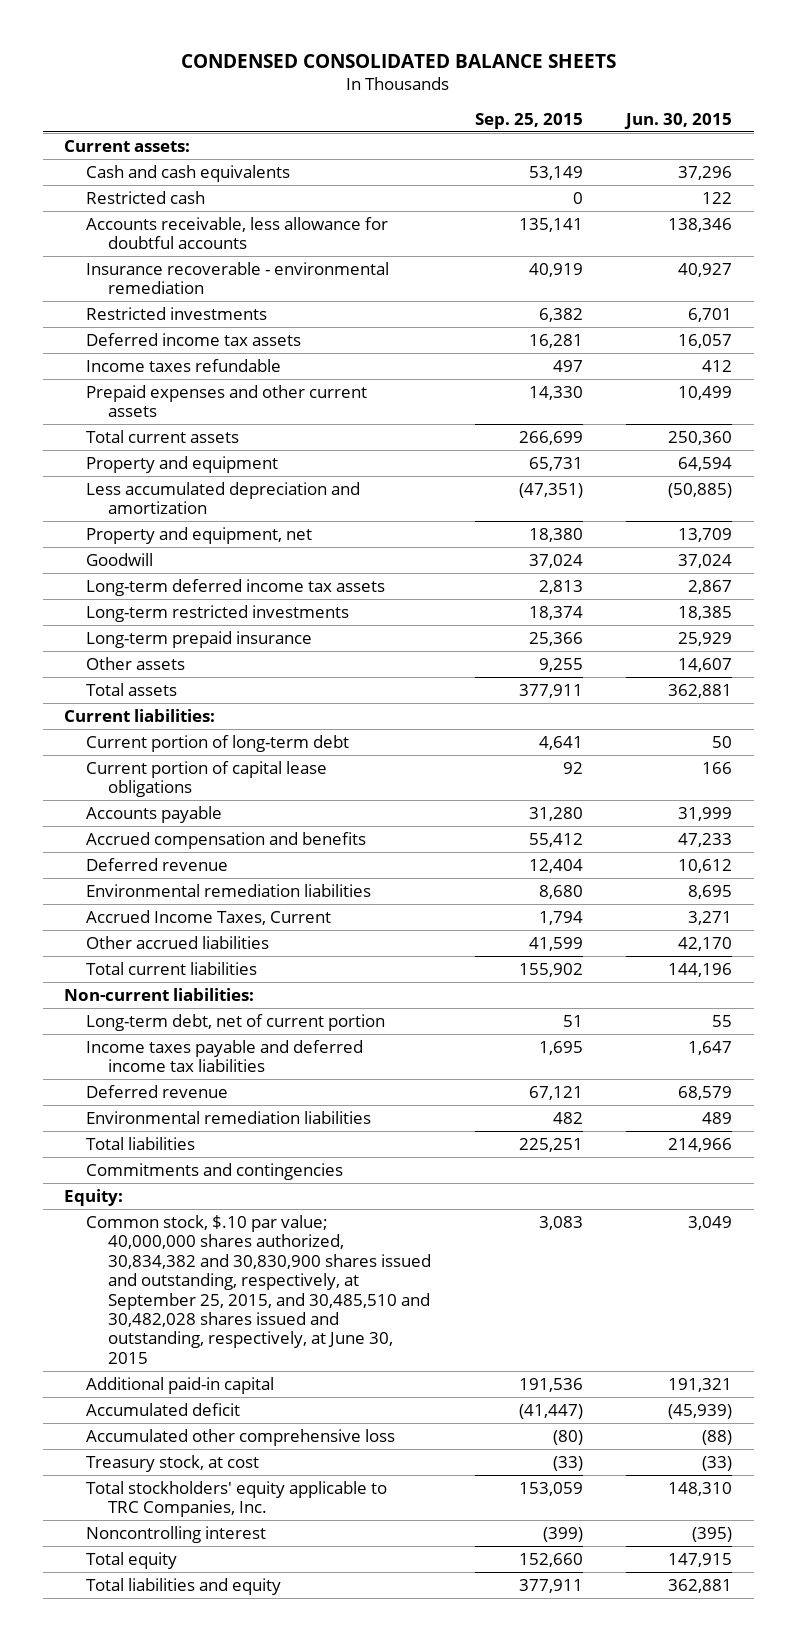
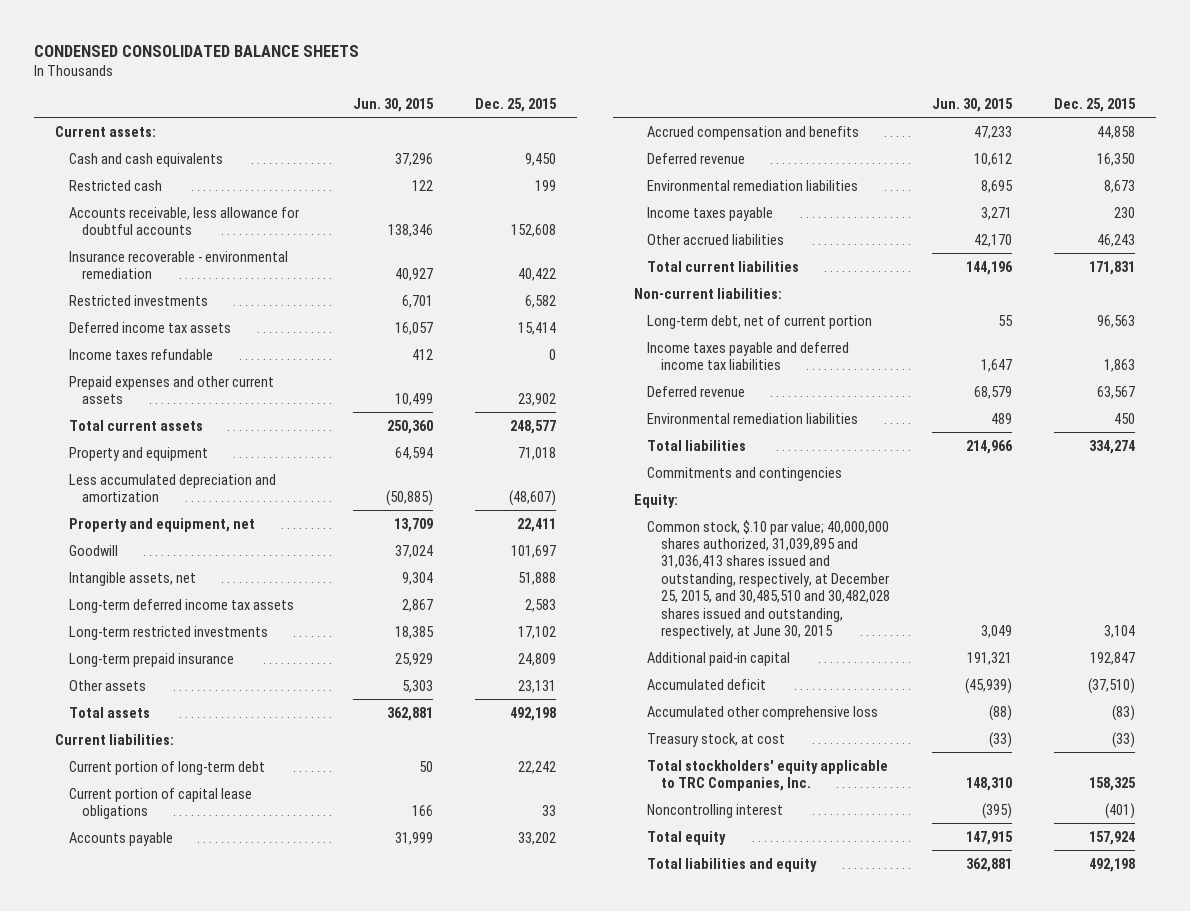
[474,112,583,129] Sep. 25, 2015 -> none
none -> [475,98,558,113] Dec. 25, 2015
none -> [68,571,196,586] Intangible assets, net
[678,657,733,672] 14,607 -> [401,679,433,693] 5,303
[86,909,332,925] Accrued Income Taxes, Current -> [647,206,774,221] Income taxes payable
[86,1214,432,1364] Common stock, $.10 par value; 40,000,000 shares authorized, 30,834,382 and 30,830,900 shares issued and outstanding, respectively, at September 25, 2015, and 30,485,510 and 30,482,028 shares issued and outstanding, respectively, at June 30, 2015 -> [647,519,890,640] Common stock, $.10 par value; 40,000,000 shares authorized, 31,039,895 and 31,036,413 shares issued and outstanding, respectively, at December 25, 2015, and 30,485,510 and 30,482,028 shares issued and outstanding, respectively, at June 30, 2015

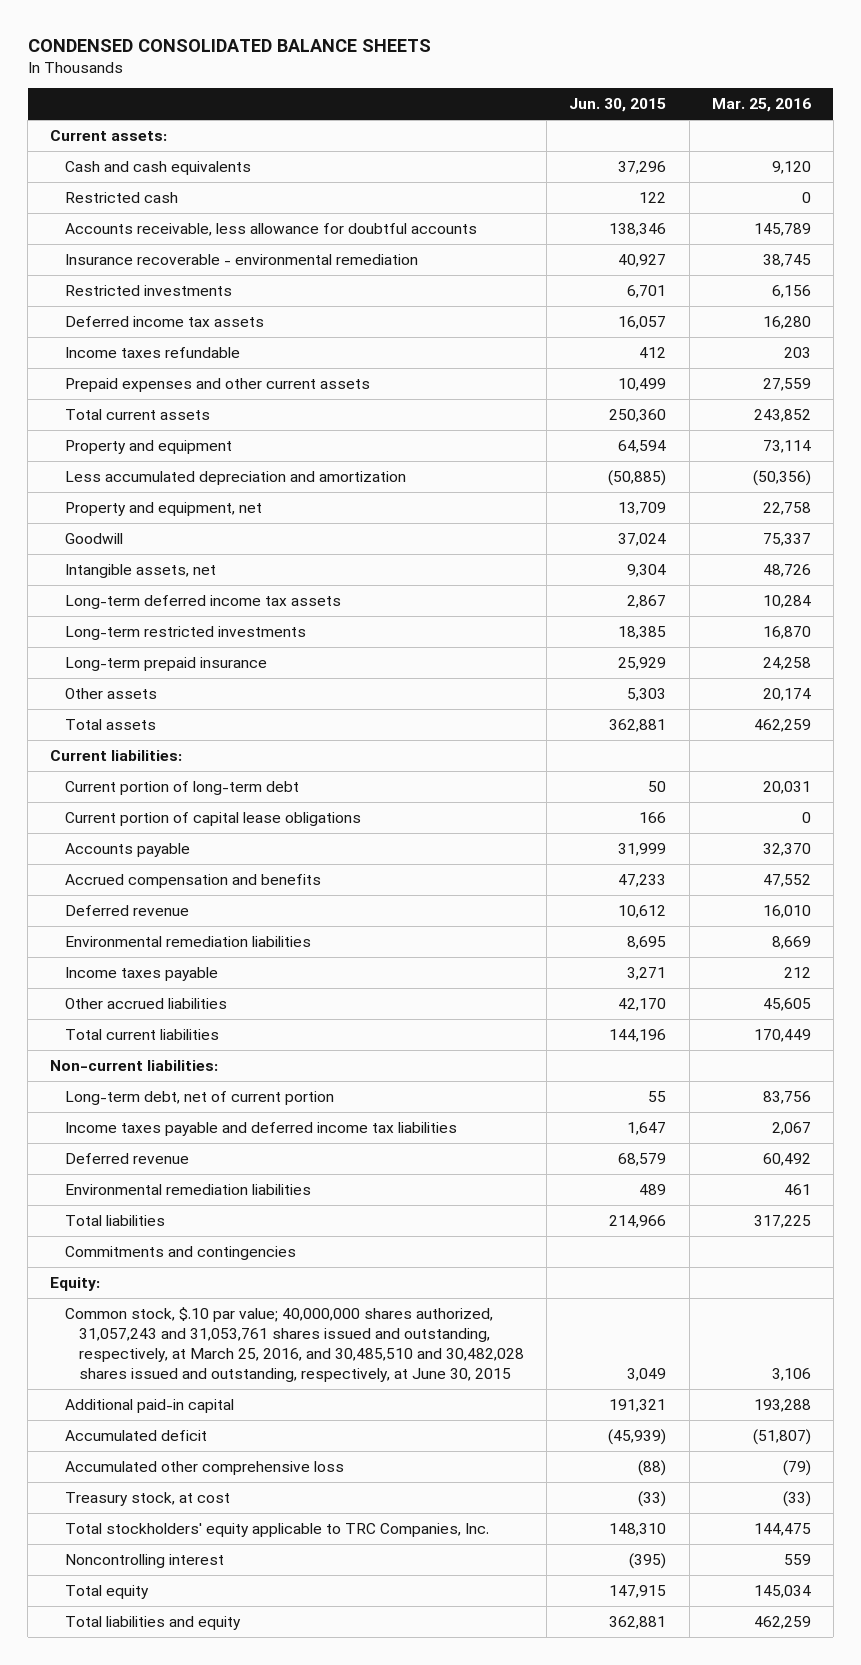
[475,98,558,113] Dec. 25, 2015 -> none
none -> [711,98,811,113] Mar. 25, 2016
[647,519,890,640] Common stock, $.10 par value; 40,000,000 shares authorized, 31,039,895 and 31,036,413 shares issued and outstanding, respectively, at December 25, 2015, and 30,485,510 and 30,482,028 shares issued and outstanding, respectively, at June 30, 2015 -> [64,1306,525,1383] Common stock, $.10 par value; 40,000,000 shares authorized, 31,057,243 and 31,053,761 shares issued and outstanding, respectively, at March 25, 2016, and 30,485,510 and 30,482,028 shares issued and outstanding, respectively, at June 30, 2015

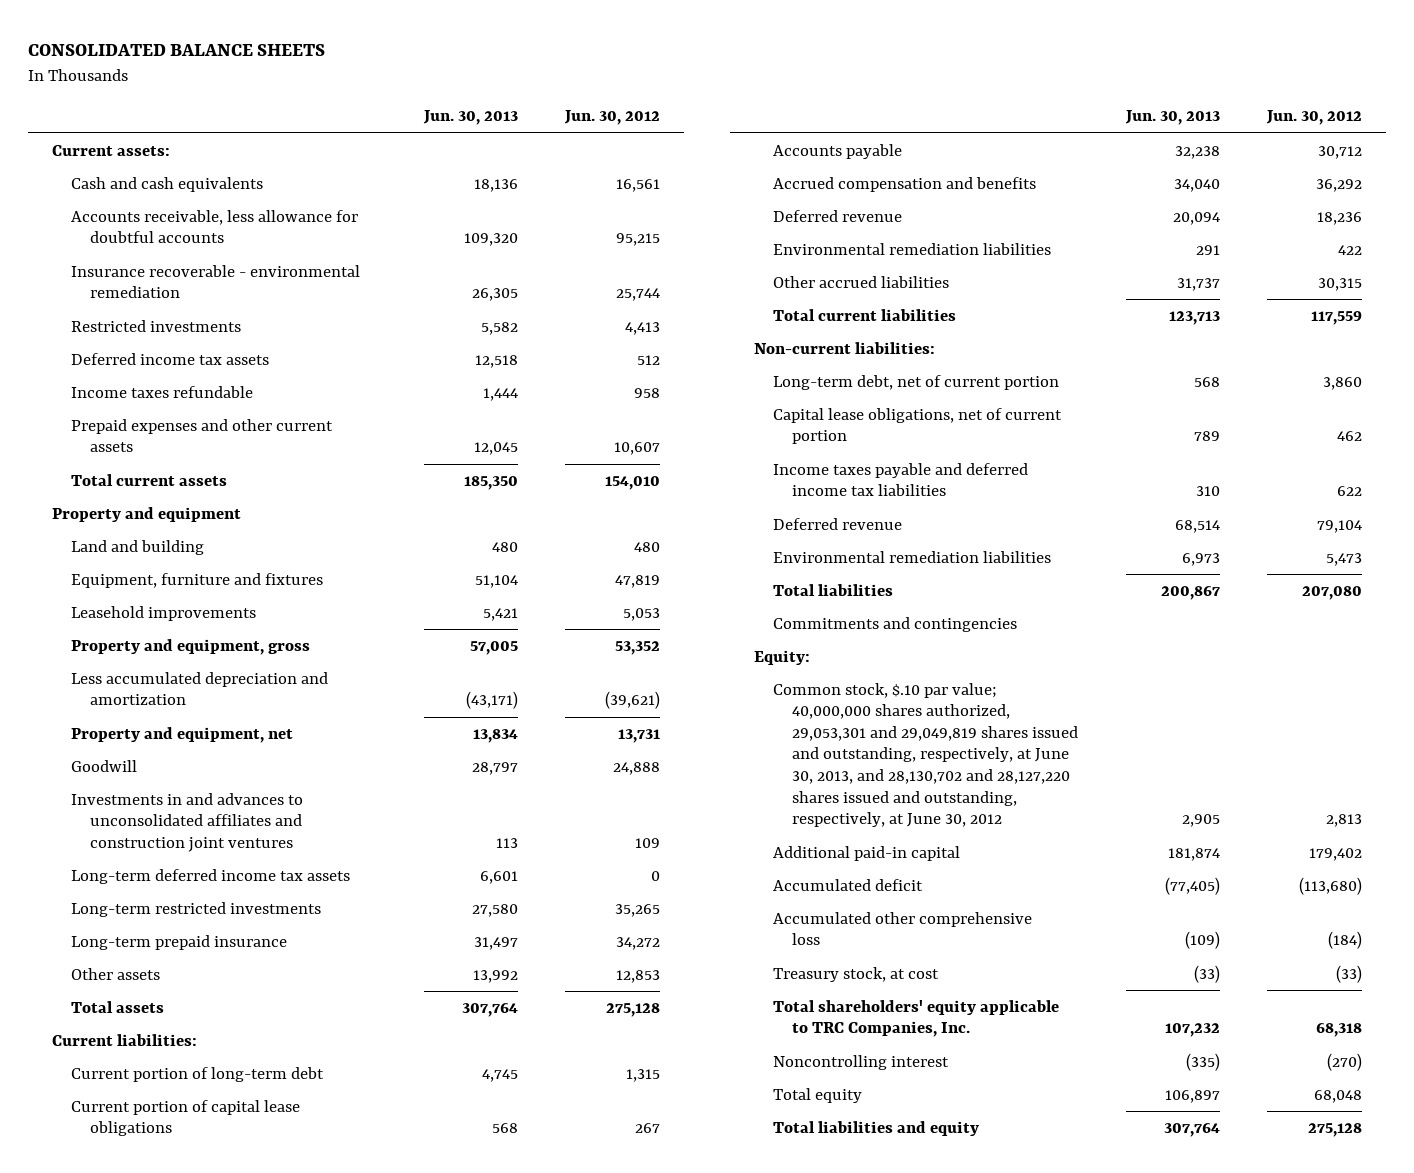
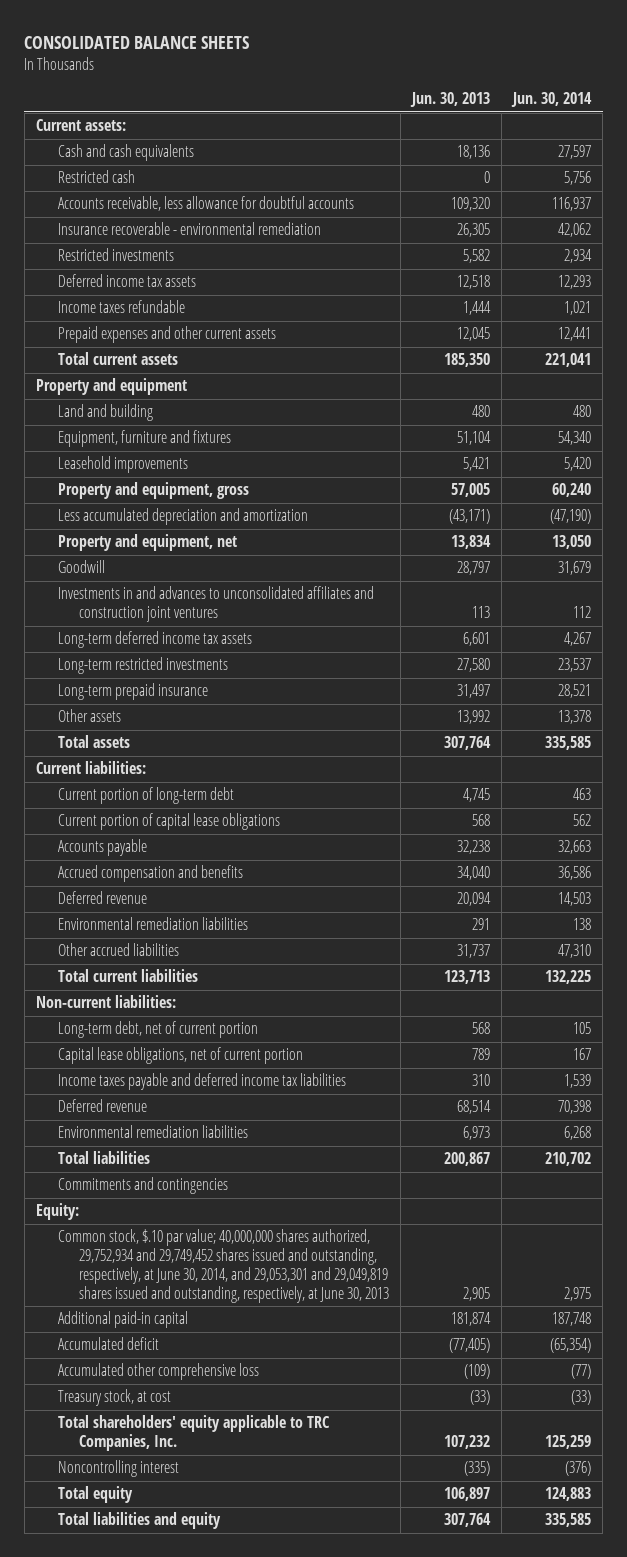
[564,110,661,126] Jun. 30, 2012 -> none
none -> [511,92,593,108] Jun. 30, 2014
none -> [57,170,135,184] Restricted cash
[772,682,1078,828] Common stock, $.10 par value; 40,000,000 shares authorized, 29,053,301 and 29,049,819 shares issued and outstanding, respectively, at June 30, 2013, and 28,130,702 and 28,127,220 shares issued and outstanding, respectively, at June 30, 2012 -> [57,1229,390,1304] Common stock, $.10 par value; 40,000,000 shares authorized, 29,752,934 and 29,749,452 shares issued and outstanding, respectively, at June 30, 2014, and 29,053,301 and 29,049,819 shares issued and outstanding, respectively, at June 30, 2013

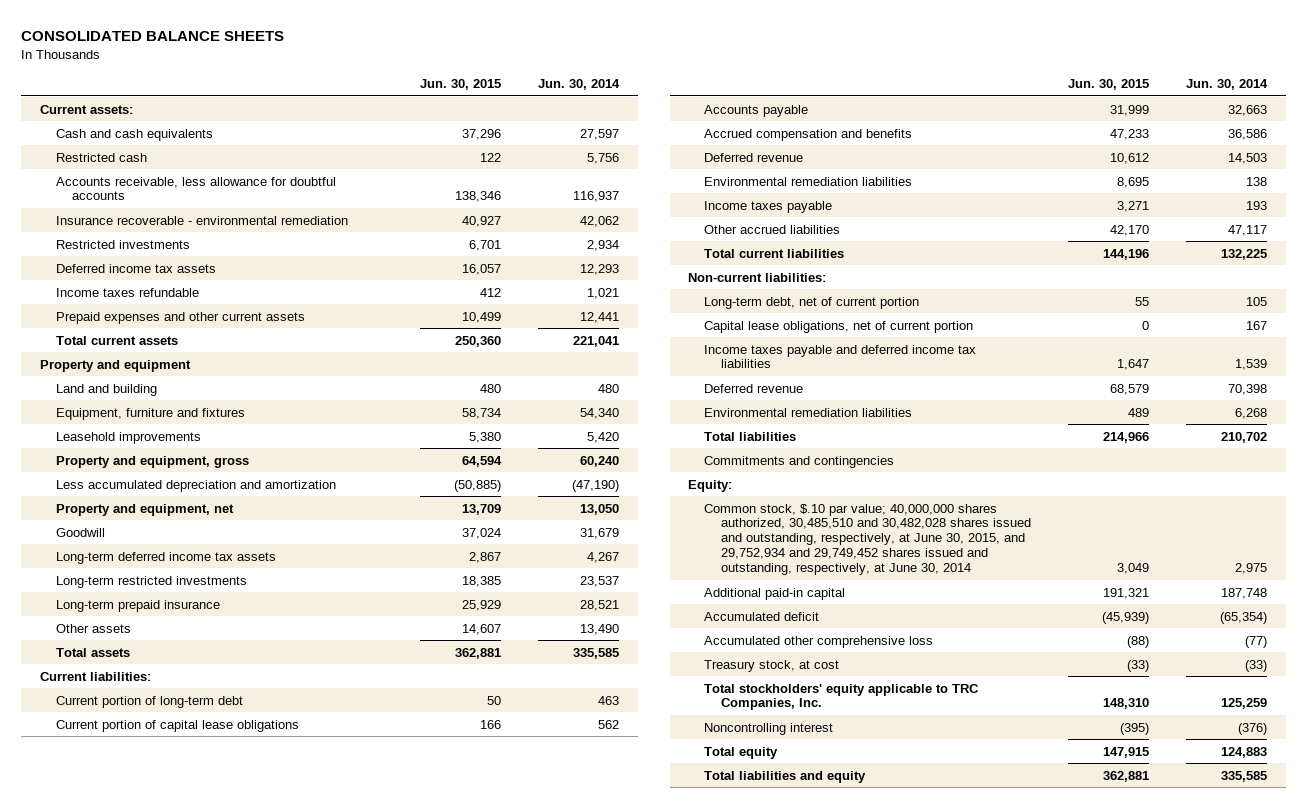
[410,92,491,108] Jun. 30, 2013 -> none
none -> [419,79,501,91] Jun. 30, 2015
[57,586,374,623] Investments in and advances to unconsolidated affiliates and construction joint ventures -> none
[558,710,592,725] 13,378 -> [579,623,619,635] 13,490
none -> [704,200,833,213] Income taxes payable
[558,944,592,959] 47,310 -> [1228,224,1268,236] 47,117
[57,1229,390,1304] Common stock, $.10 par value; 40,000,000 shares authorized, 29,752,934 and 29,749,452 shares issued and outstanding, respectively, at June 30, 2014, and 29,053,301 and 29,049,819 shares issued and outstanding, respectively, at June 30, 2013 -> [704,503,1031,575] Common stock, $.10 par value; 40,000,000 shares authorized, 30,485,510 and 30,482,028 shares issued and outstanding, respectively, at June 30, 2015, and 29,752,934 and 29,749,452 shares issued and outstanding, respectively, at June 30, 2014
[57,1415,330,1452] Total shareholders' equity applicable to TRC Companies, Inc. -> [704,683,980,711] Total stockholders' equity applicable to TRC Companies, Inc.

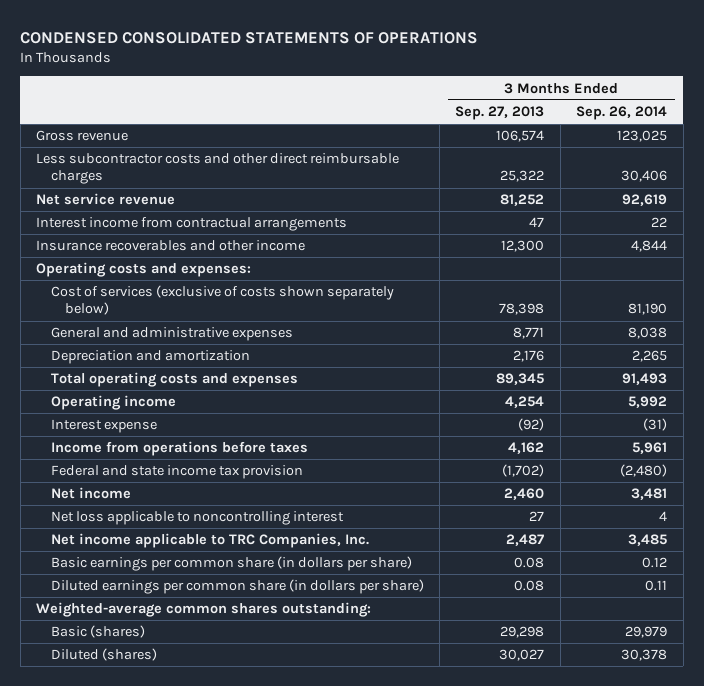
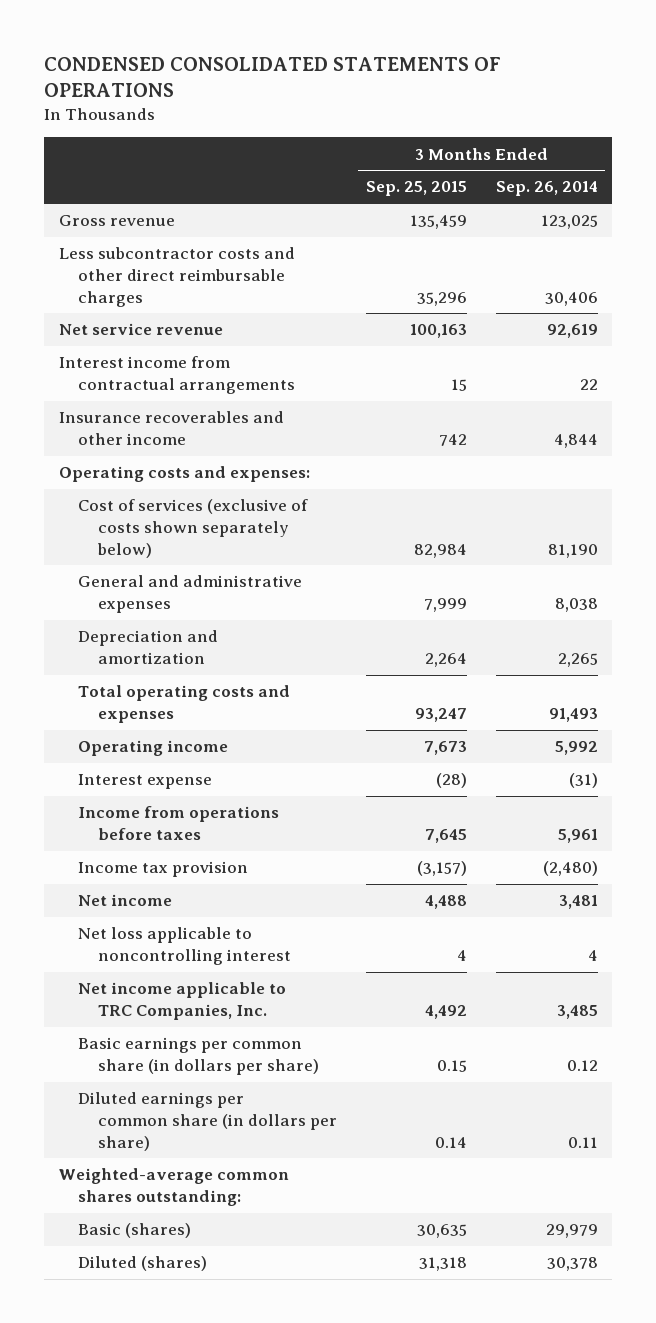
[455,106,545,121] Sep. 27, 2013 -> none
none -> [365,181,467,197] Sep. 25, 2015
[50,465,303,480] Federal and state income tax provision -> [78,861,249,878] Income tax provision

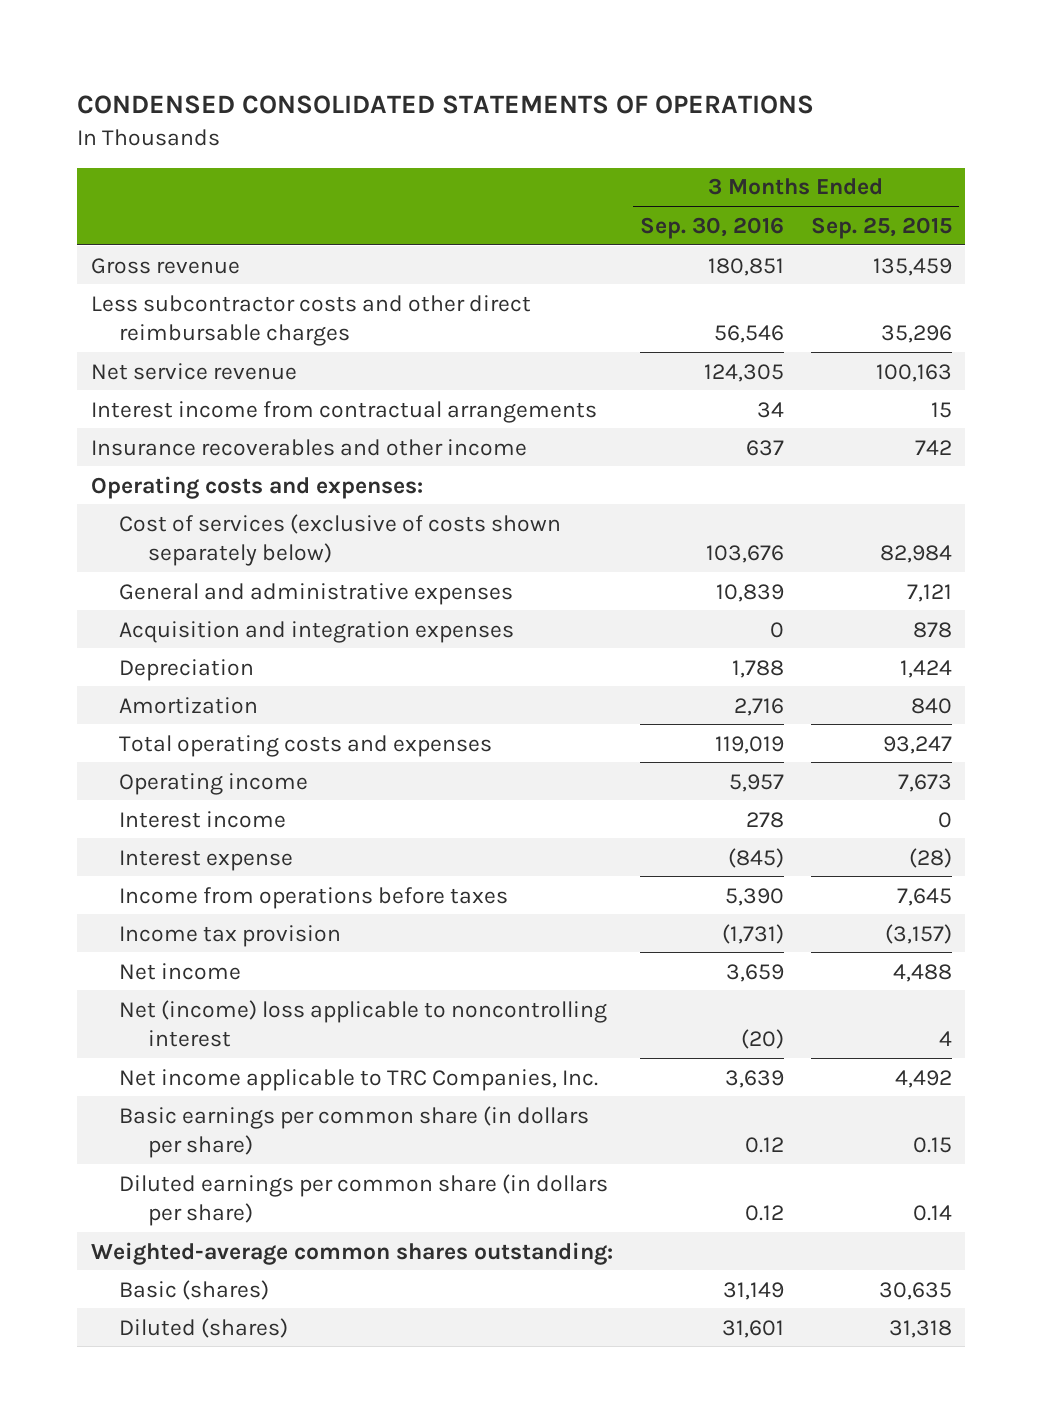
[495,181,598,197] Sep. 26, 2014 -> none
none -> [639,216,784,239] Sep. 30, 2016
[78,630,219,665] Depreciation and amortization -> none
[423,598,467,613] 7,999 -> [906,583,952,602] 7,121
none -> [119,620,515,643] Acquisition and integration expenses
none -> [119,658,255,681] Depreciation
none -> [119,696,259,714] Amortization
none -> [119,810,287,828] Interest income
[78,927,291,966] Net loss applicable to noncontrolling interest -> [119,999,608,1047] Net (income) loss applicable to noncontrolling interest

